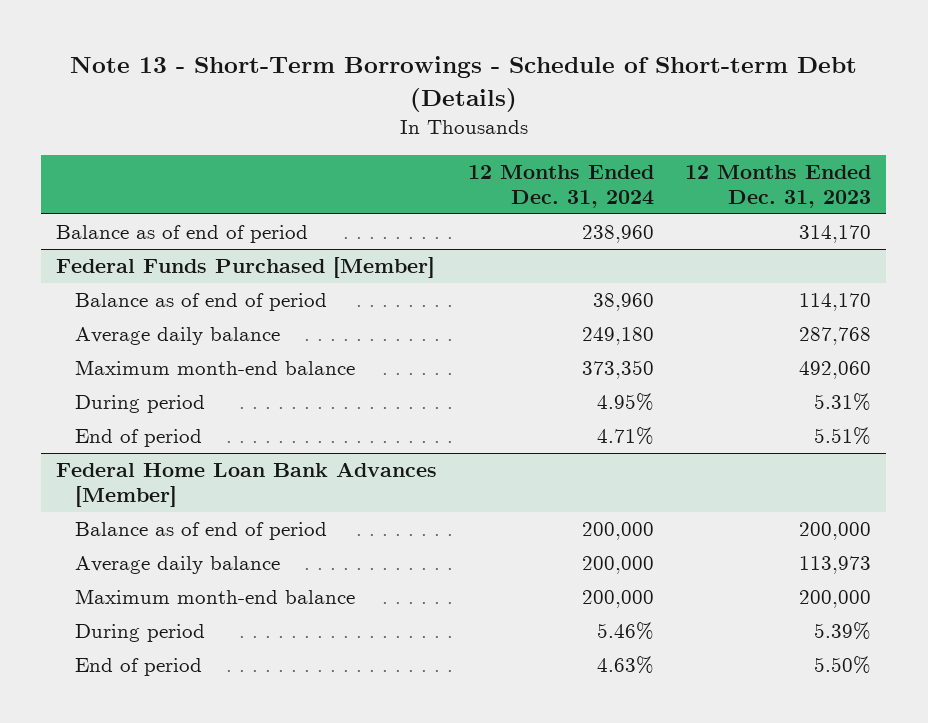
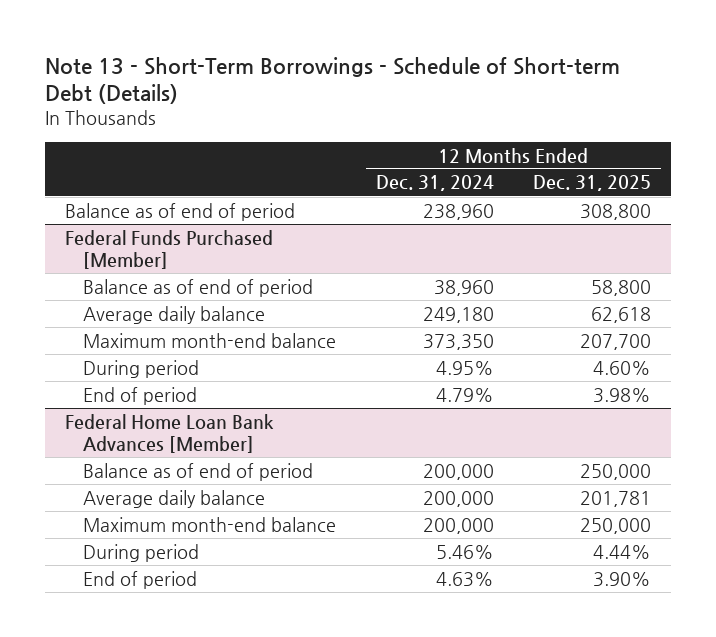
[685,164,872,209] 12 Months Ended Dec. 31, 2023 -> none
none -> [532,175,651,192] Dec. 31, 2025
[597,427,655,446] 4.71% -> [435,387,494,402] 4.79%

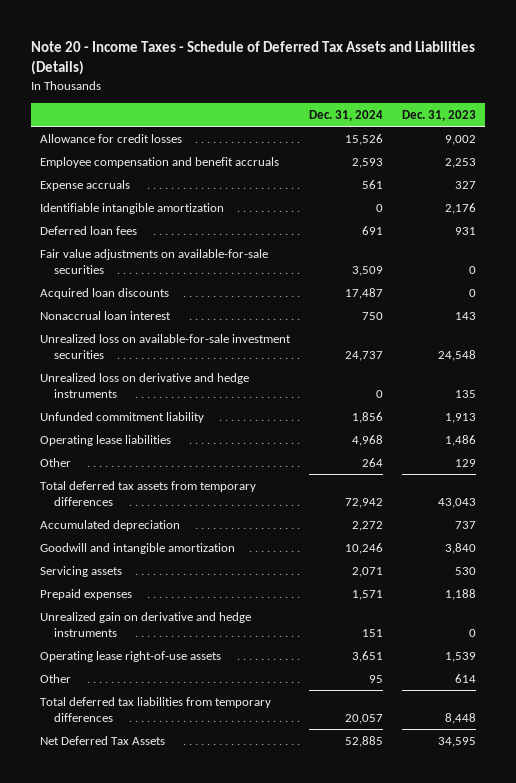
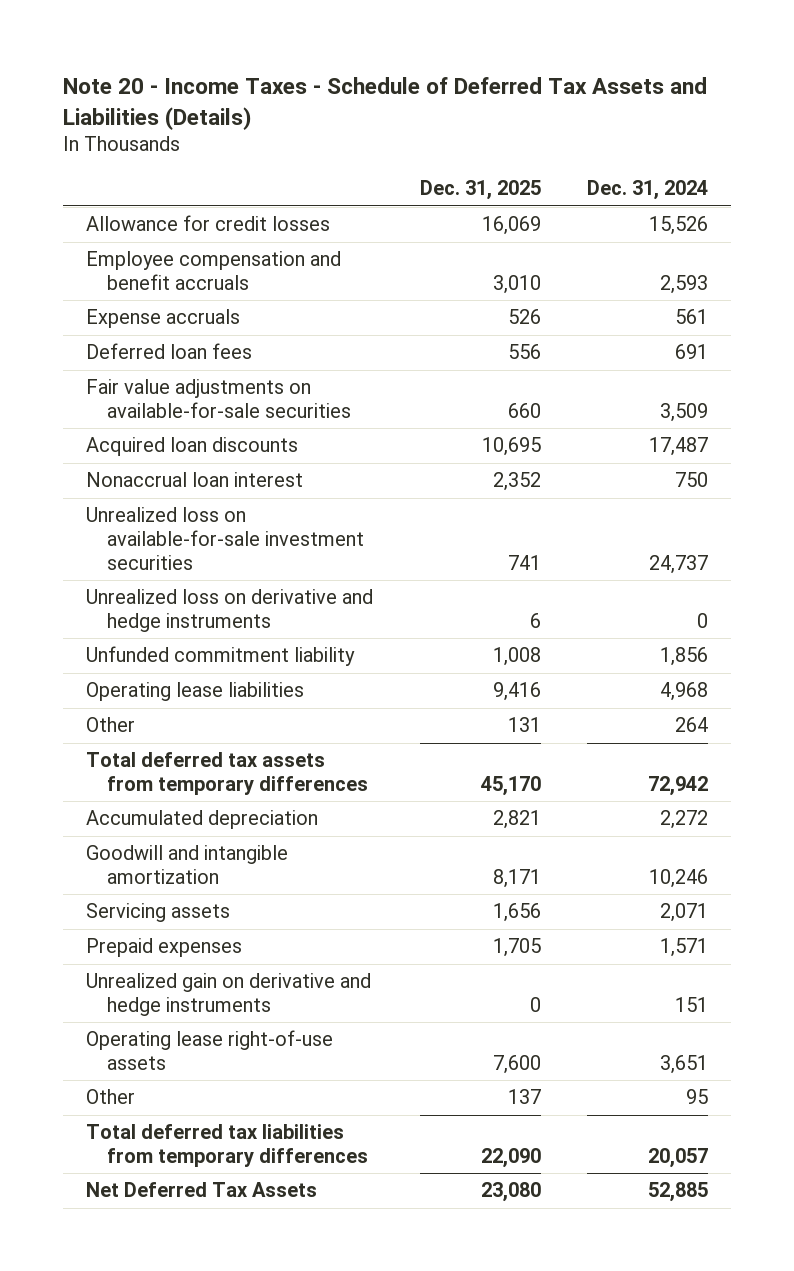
[401,110,476,122] Dec. 31, 2023 -> none
none -> [419,180,541,201] Dec. 31, 2025
[40,202,225,214] Identifiable intangible amortization -> none

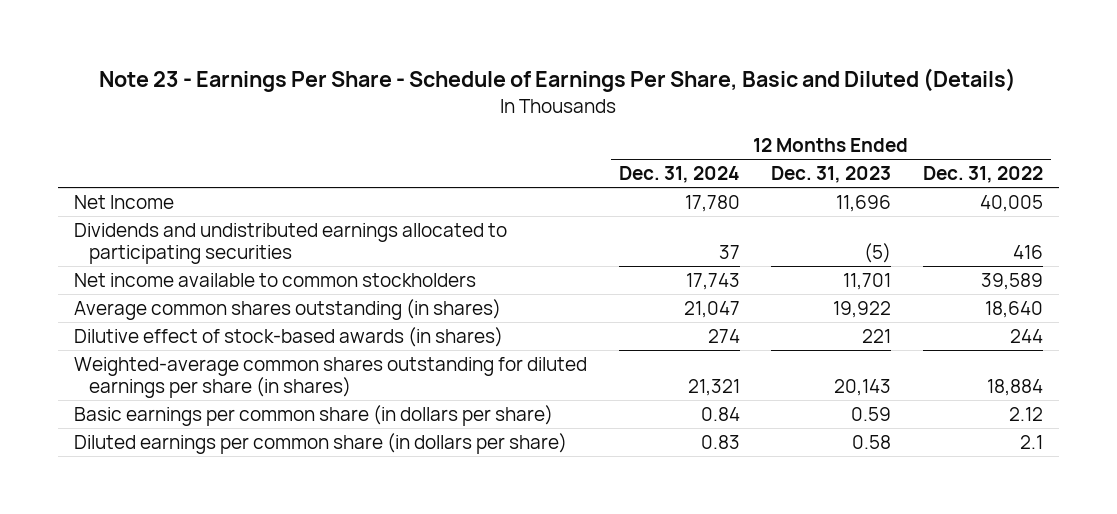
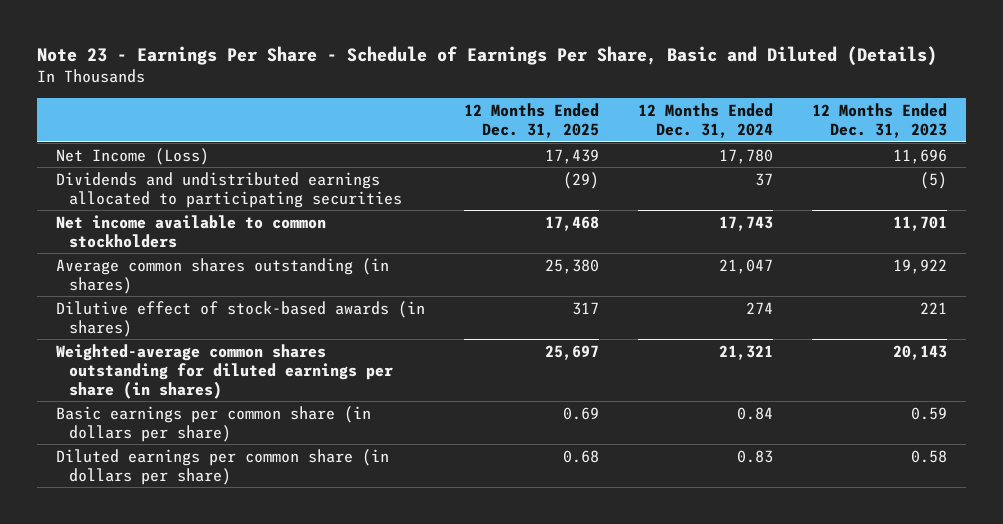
[923,166,1044,184] Dec. 31, 2022 -> none
none -> [463,102,599,138] 12 Months Ended Dec. 31, 2025
[73,194,174,209] Net Income -> [55,147,209,165] Net Income (Loss)

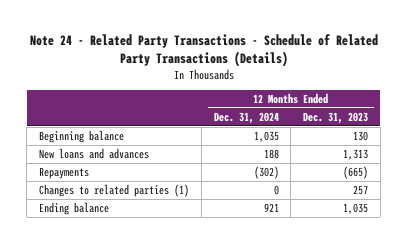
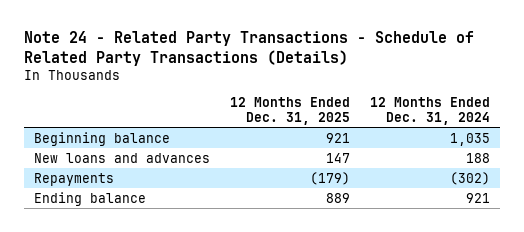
[303,111,369,124] Dec. 31, 2023 -> none
none -> [229,96,350,125] 12 Months Ended Dec. 31, 2025
[39,183,190,197] Changes to related parties (1) -> none

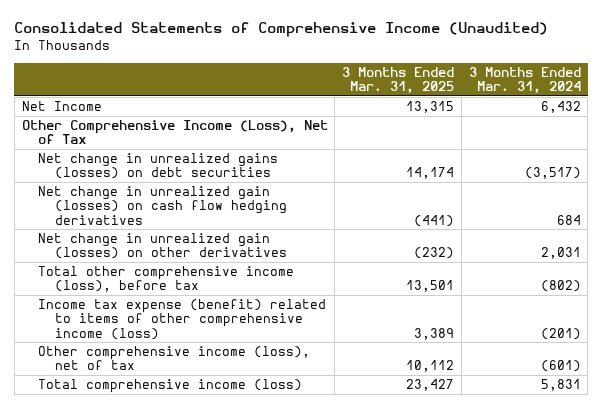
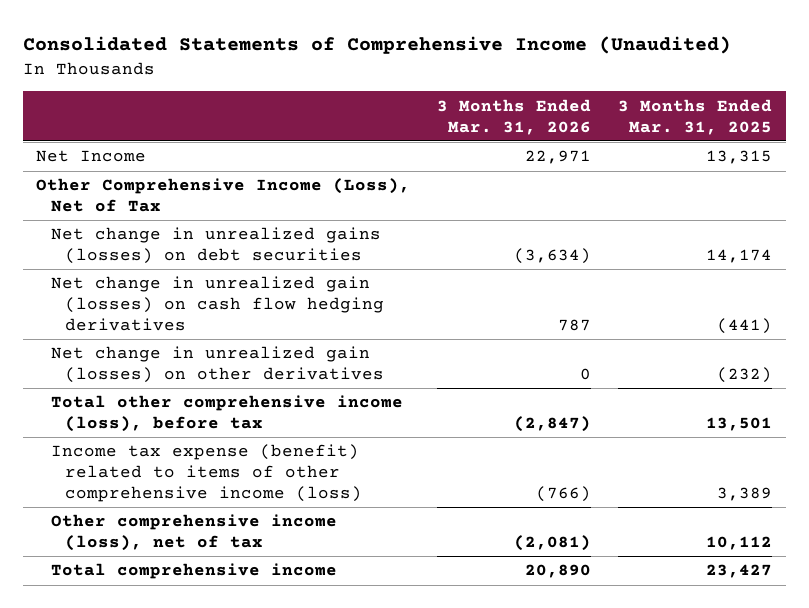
[468,66,581,94] 3 Months Ended Mar. 31, 2024 -> none
none -> [437,98,592,135] 3 Months Ended Mar. 31, 2026
[38,378,303,393] Total comprehensive income (loss) -> [50,563,337,580] Total comprehensive income

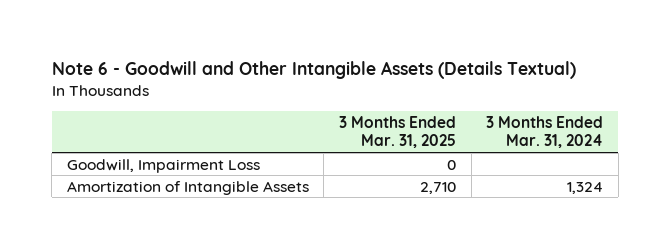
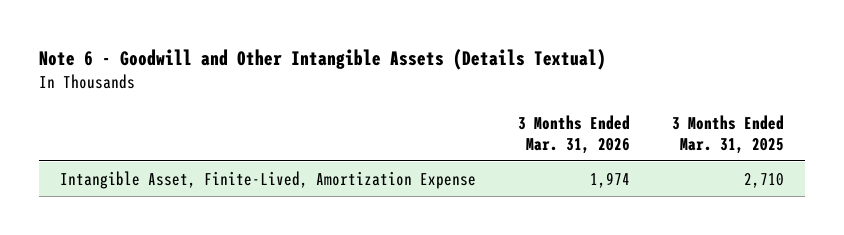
[486,115,604,149] 3 Months Ended Mar. 31, 2024 -> none
none -> [518,114,631,154] 3 Months Ended Mar. 31, 2026
[66,158,260,173] Goodwill, Impairment Loss -> none
[66,180,309,195] Amortization of Intangible Assets -> [59,171,476,190] Intangible Asset, Finite-Lived, Amortization Expense

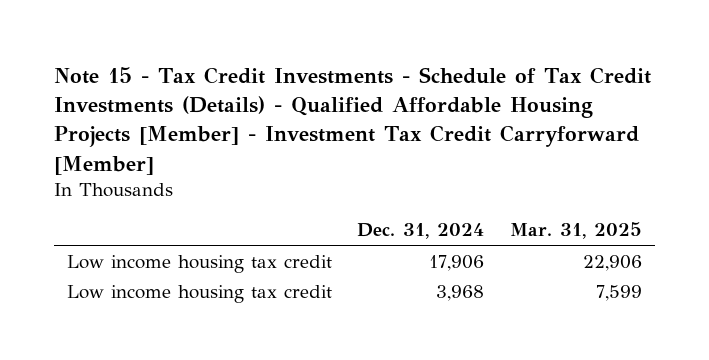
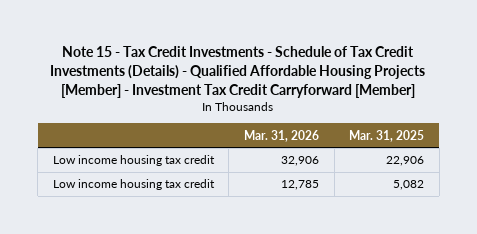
[357,223,485,240] Dec. 31, 2024 -> none
none -> [243,129,319,142] Mar. 31, 2026
[596,284,643,301] 7,599 -> [393,180,425,191] 5,082

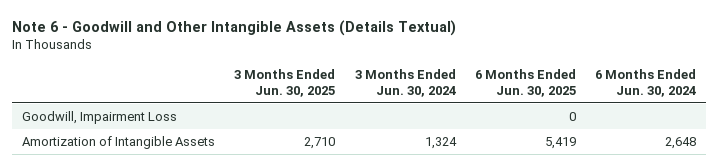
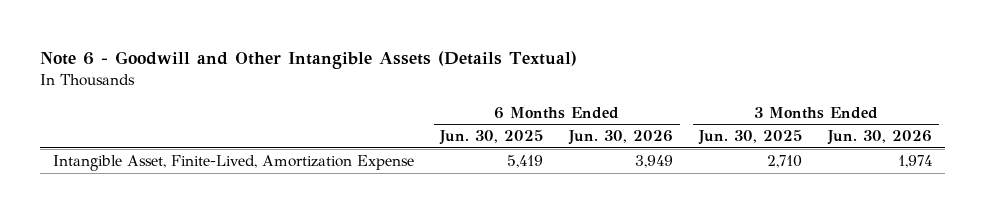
[354,69,456,97] 3 Months Ended Jun. 30, 2024 -> none
[595,69,697,97] 6 Months Ended Jun. 30, 2024 -> none
none -> [568,130,674,146] Jun. 30, 2026
none -> [827,130,933,146] Jun. 30, 2026
[21,111,177,125] Goodwill, Impairment Loss -> none
[21,136,215,150] Amortization of Intangible Assets -> [53,155,415,172] Intangible Asset, Finite-Lived, Amortization Expense

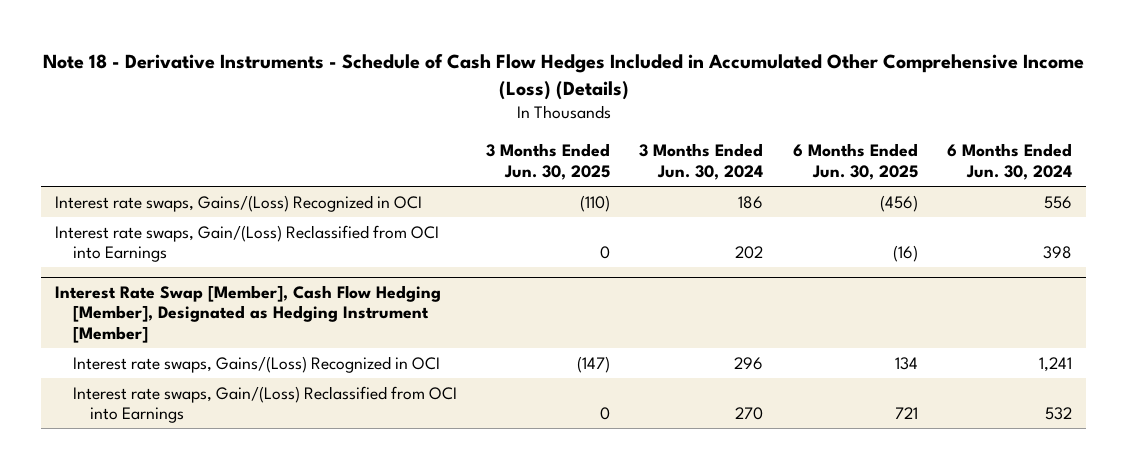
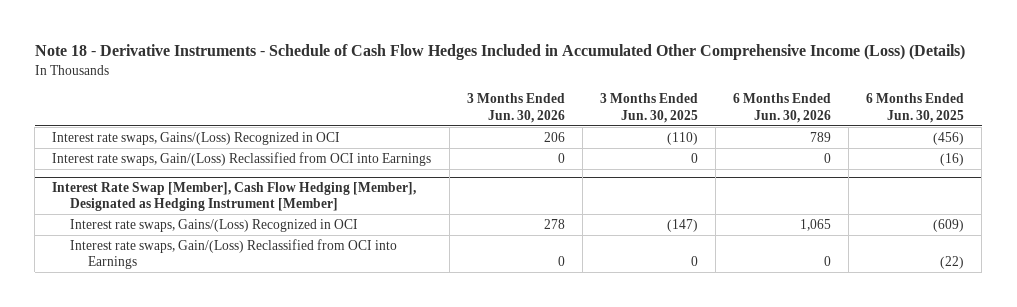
[639,143,764,180] 3 Months Ended Jun. 30, 2024 -> none
[946,143,1072,180] 6 Months Ended Jun. 30, 2024 -> none
none -> [466,93,565,123] 3 Months Ended Jun. 30, 2026
none -> [732,93,831,123] 6 Months Ended Jun. 30, 2026
[894,356,918,370] 134 -> [933,218,965,232] (609)
[894,407,918,420] 721 -> [940,256,965,270] (22)

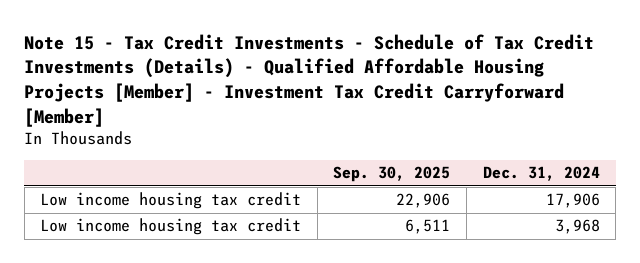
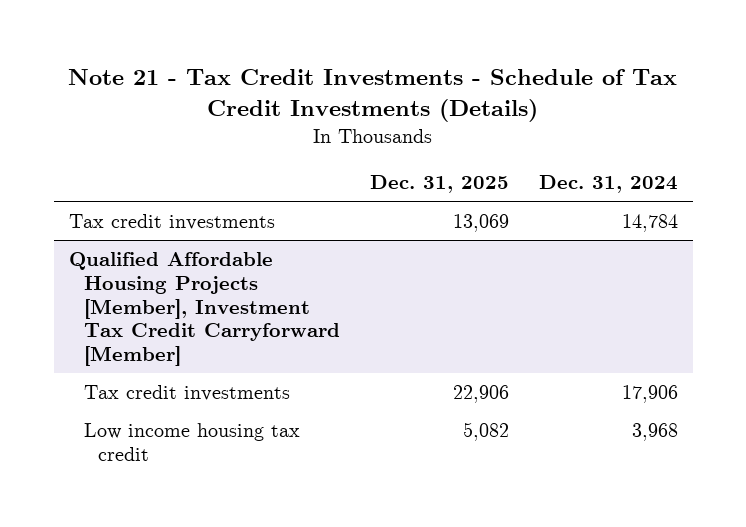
[24,33,595,127] Note 15 - Tax Credit Investments - Schedule of Tax Credit Investments (Details) - Qualified Affordable Housing Projects [Member] - Investment Tax Credit Carryforward [Member] -> [68,68,678,122] Note 21 - Tax Credit Investments - Schedule of Tax Credit Investments (Details)
[333,166,451,183] Sep. 30, 2025 -> none
none -> [369,174,509,193] Dec. 31, 2025
[40,192,302,210] Low income housing tax credit -> [68,213,275,230] Tax credit investments
[545,193,600,209] 17,906 -> [621,213,678,232] 14,784
none -> [68,251,340,367] Qualified Affordable Housing Projects [Member], Investment Tax Credit Carryforward [Member]
none -> [83,384,290,401] Tax credit investments

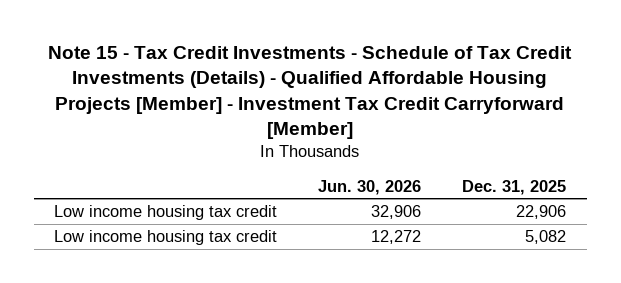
[68,68,678,122] Note 21 - Tax Credit Investments - Schedule of Tax Credit Investments (Details) -> [48,46,573,140] Note 15 - Tax Credit Investments - Schedule of Tax Credit Investments (Details) - Qualified Affordable Housing Projects [Member] - Investment Tax Credit Carryforward [Member]
[538,174,678,193] Dec. 31, 2024 -> none
none -> [318,179,422,195] Jun. 30, 2026
[68,251,340,367] Qualified Affordable Housing Projects [Member], Investment Tax Credit Carryforward [Member] -> none
[83,384,290,401] Tax credit investments -> none
[68,213,275,230] Tax credit investments -> [54,204,278,220] Low income housing tax credit
[452,213,509,232] 13,069 -> [516,204,567,219] 22,906

